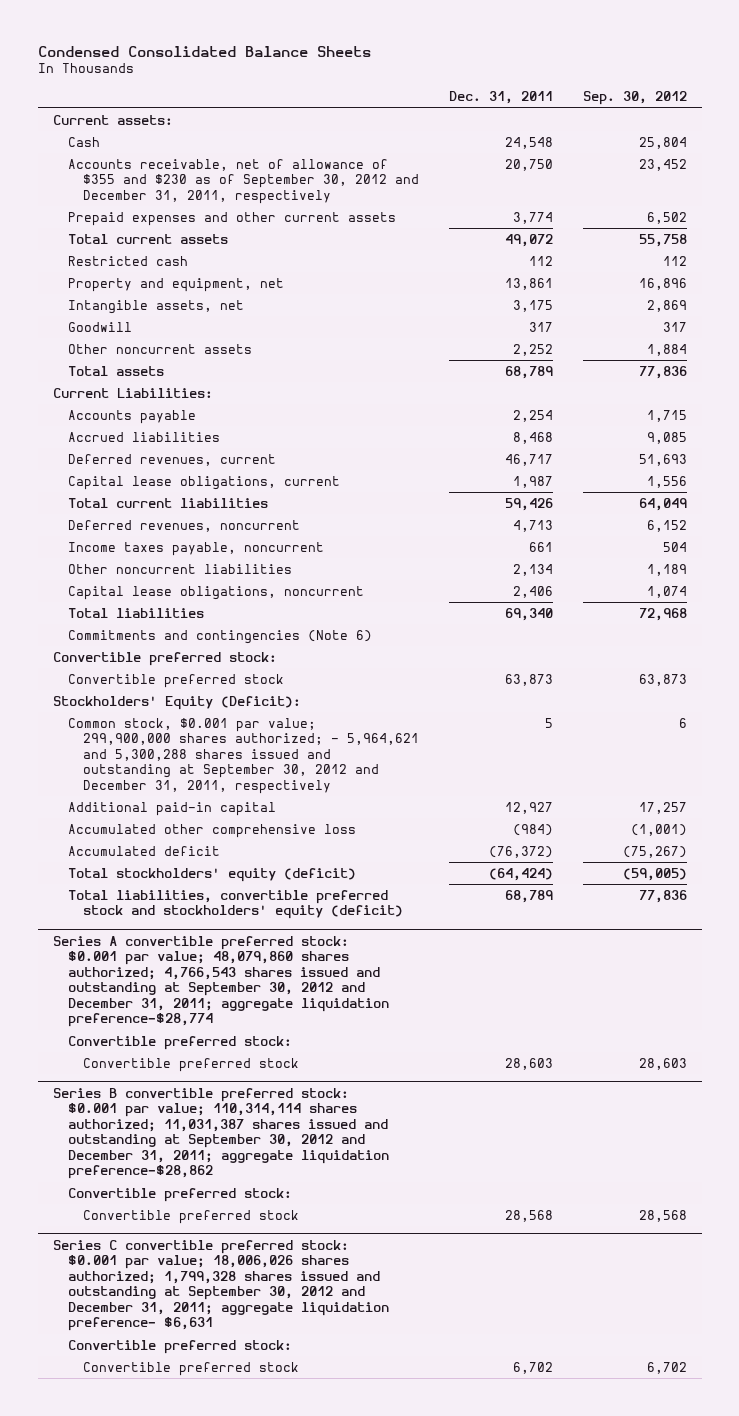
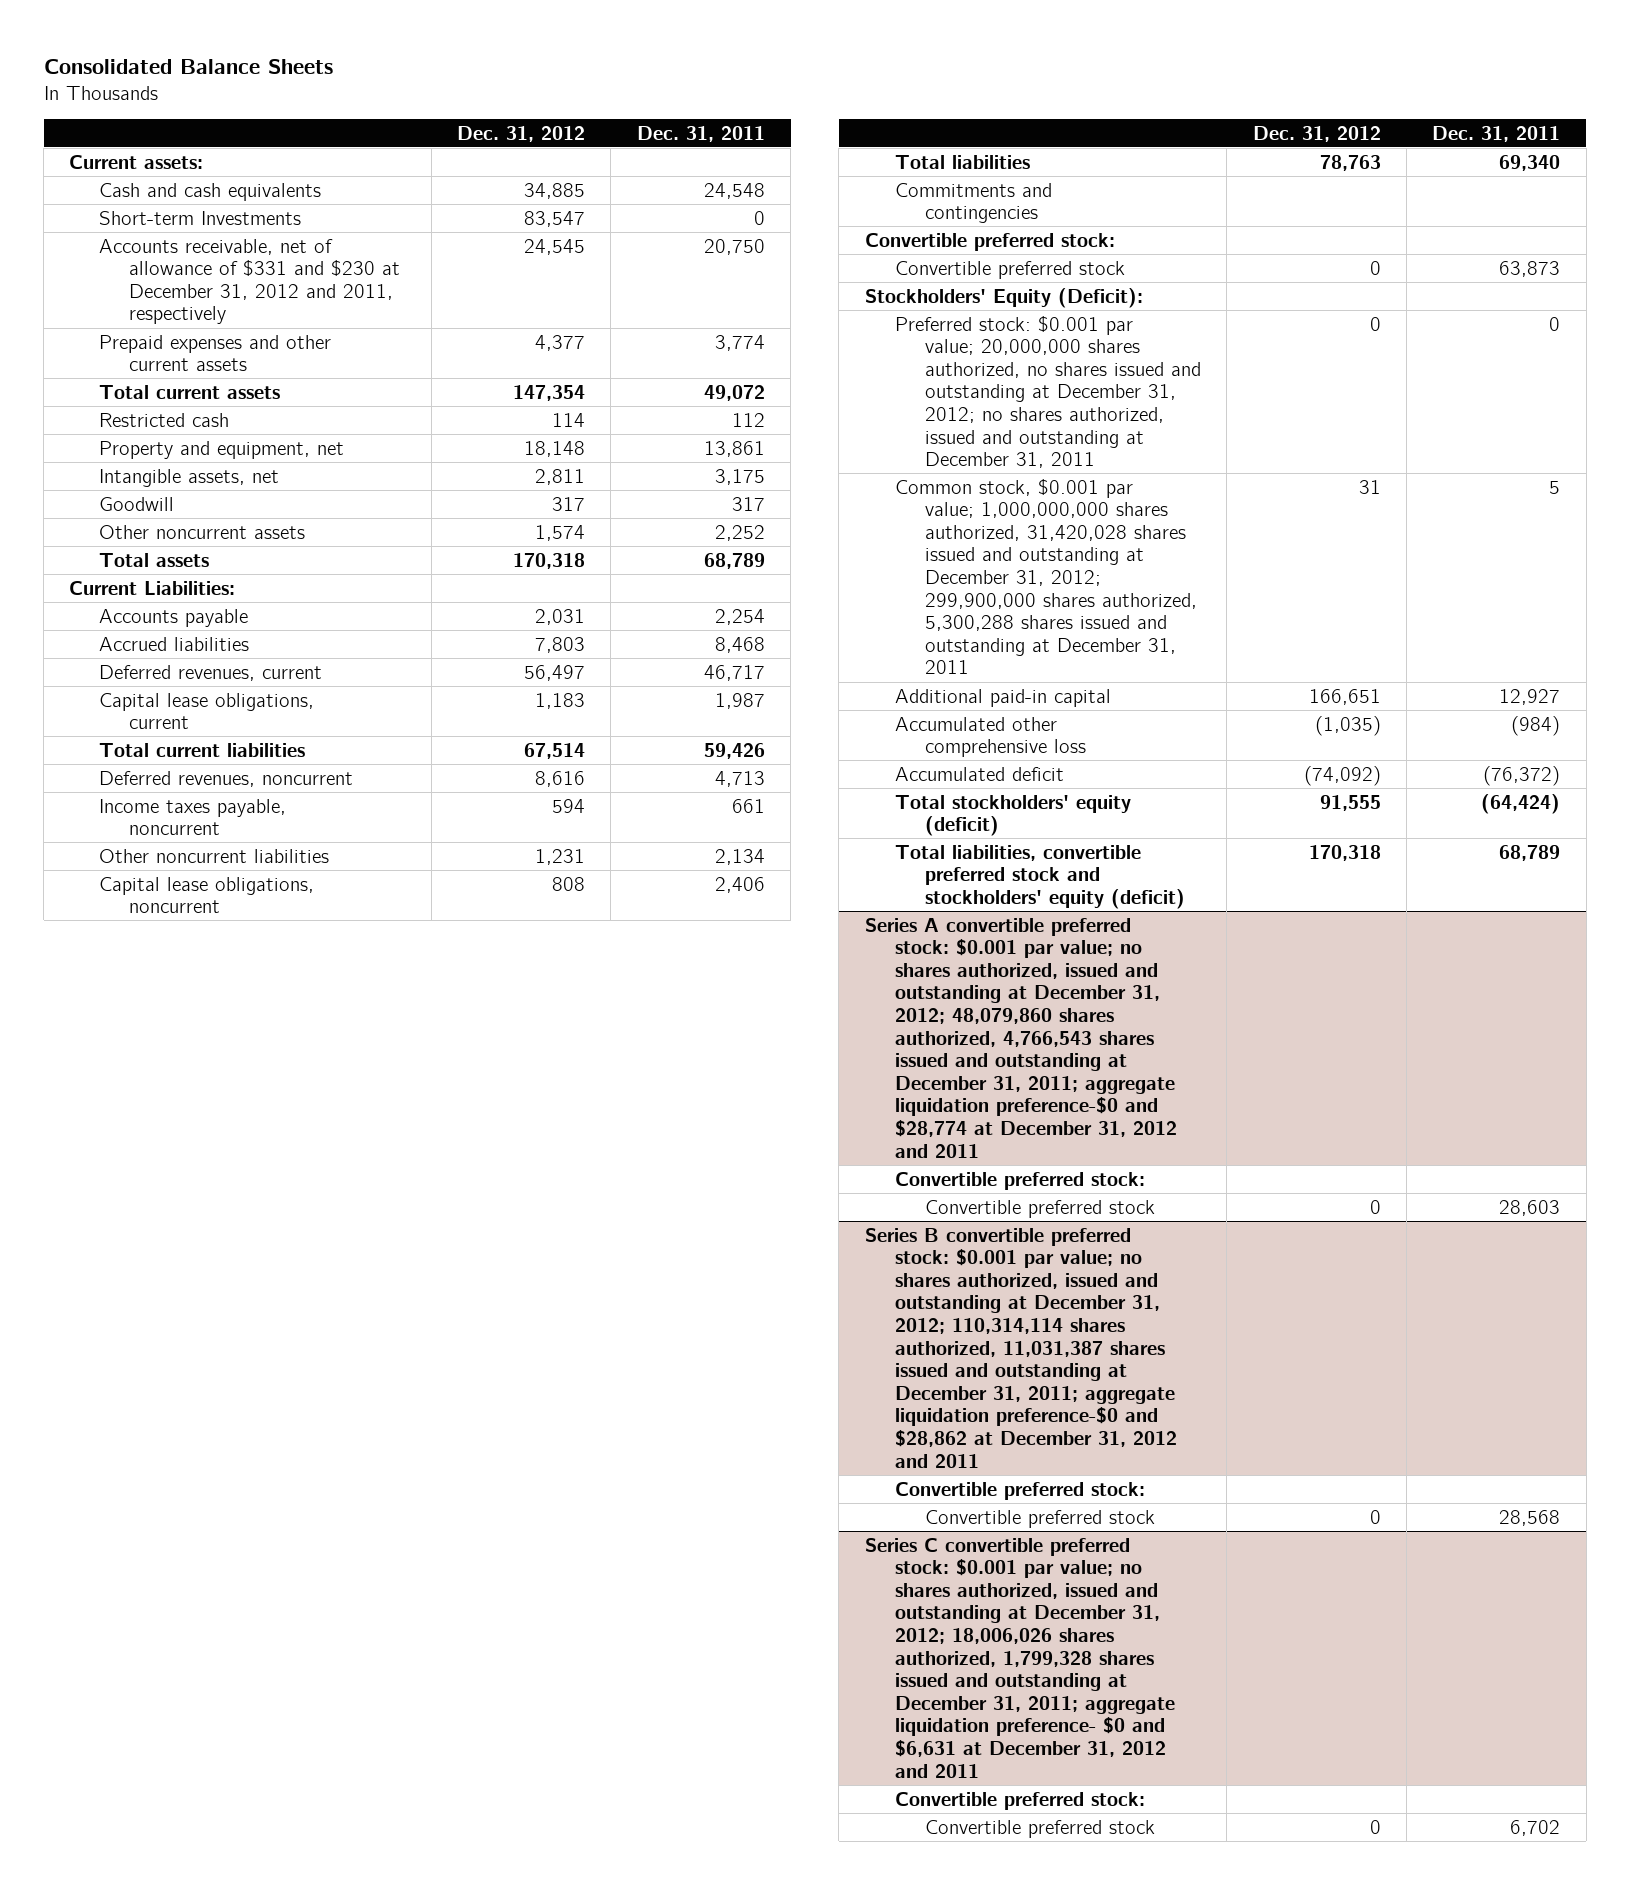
[37,45,371,57] Condensed Consolidated Balance Sheets -> [43,58,333,74] Consolidated Balance Sheets
[582,91,687,106] Sep. 30, 2012 -> none
none -> [457,125,586,142] Dec. 31, 2012
[67,136,100,147] Cash -> [99,182,322,201] Cash and cash equivalents
none -> [99,210,302,225] Short-term Investments
[67,158,420,204] Accounts receivable, net of allowance of $355 and $230 as of September 30, 2012 and December 31, 2011, respectively -> [99,238,401,325] Accounts receivable, net of allowance of $331 and $230 at December 31, 2012 and 2011, respectively
[67,629,372,644] Commitments and contingencies (Note 6) -> [894,182,1052,224] Commitments and contingencies
none -> [894,315,1201,469] Preferred stock: $0.001 par value; 20,000,000 shares authorized, no shares issued and outstanding at December 31, 2012; no shares authorized, issued and outstanding at December 31, 2011
[67,717,420,794] Common stock, $0.001 par value; 299,900,000 shares authorized; - 5,964,621 and 5,300,288 shares issued and outstanding at September 30, 2012 and December 31, 2011, respectively -> [894,478,1197,675] Common stock, $0.001 par value; 1,000,000,000 shares authorized, 31,420,028 shares issued and outstanding at December 31, 2012; 299,900,000 shares authorized, 5,300,288 shares issued and outstanding at December 31, 2011
[52,935,389,1028] Series A convertible preferred stock: $0.001 par value; 48,079,860 shares authorized; 4,766,543 shares issued and outstanding at September 30, 2012 and December 31, 2011; aggregate liquidation preference-$28,774 -> [864,917,1177,1158] Series A convertible preferred stock: $0.001 par value; no shares authorized, issued and outstanding at December 31, 2012; 48,079,860 shares authorized, 4,766,543 shares issued and outstanding at December 31, 2011; aggregate liquidation preference-$0 and $28,774 at December 31, 2012 and 2011
[52,1087,389,1180] Series B convertible preferred stock: $0.001 par value; 110,314,114 shares authorized; 11,031,387 shares issued and outstanding at September 30, 2012 and December 31, 2011; aggregate liquidation preference-$28,862 -> [864,1227,1177,1468] Series B convertible preferred stock: $0.001 par value; no shares authorized, issued and outstanding at December 31, 2012; 110,314,114 shares authorized, 11,031,387 shares issued and outstanding at December 31, 2011; aggregate liquidation preference-$0 and $28,862 at December 31, 2012 and 2011
[52,1239,389,1332] Series C convertible preferred stock: $0.001 par value; 18,006,026 shares authorized; 1,799,328 shares issued and outstanding at September 30, 2012 and December 31, 2011; aggregate liquidation preference- $6,631 -> [864,1537,1175,1778] Series C convertible preferred stock: $0.001 par value; no shares authorized, issued and outstanding at December 31, 2012; 18,006,026 shares authorized, 1,799,328 shares issued and outstanding at December 31, 2011; aggregate liquidation preference- $0 and $6,631 at December 31, 2012 and 2011

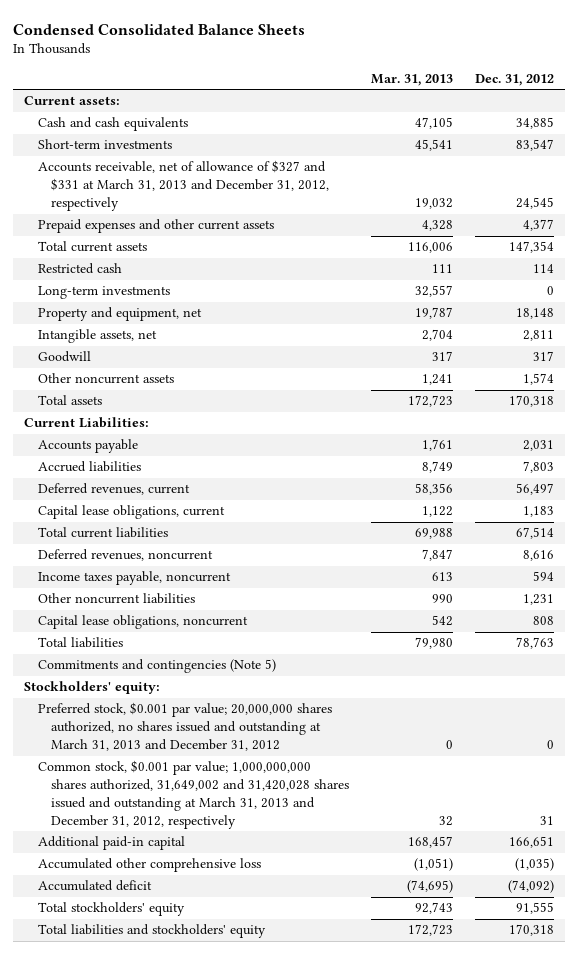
[43,58,333,74] Consolidated Balance Sheets -> [13,23,306,35] Condensed Consolidated Balance Sheets
[636,125,765,142] Dec. 31, 2011 -> none
none -> [371,73,454,86] Mar. 31, 2013
[99,210,302,225] Short-term Investments -> [37,139,172,150] Short-term investments
[99,238,401,325] Accounts receivable, net of allowance of $331 and $230 at December 31, 2012 and 2011, respectively -> [37,160,330,212] Accounts receivable, net of allowance of $327 and $331 at March 31, 2013 and December 31, 2012, respectively
none -> [37,286,170,300] Long-term investments
[864,232,1115,251] Convertible preferred stock: -> none
[894,260,1125,279] Convertible preferred stock -> none
[894,182,1052,224] Commitments and contingencies -> [37,659,276,674] Commitments and contingencies (Note 5)
[864,287,1143,308] Stockholders' Equity (Deficit): -> [24,681,161,695] Stockholders' equity:
[894,315,1201,469] Preferred stock: $0.001 par value; 20,000,000 shares authorized, no shares issued and outstanding at December 31, 2012; no shares authorized, issued and outstanding at December 31, 2011 -> [37,702,332,752] Preferred stock, $0.001 par value; 20,000,000 shares authorized, no shares issued and outstanding at March 31, 2013 and December 31, 2012
[894,478,1197,675] Common stock, $0.001 par value; 1,000,000,000 shares authorized, 31,420,028 shares issued and outstanding at December 31, 2012; 299,900,000 shares authorized, 5,300,288 shares issued and outstanding at December 31, 2011 -> [37,760,350,830] Common stock, $0.001 par value; 1,000,000,000 shares authorized, 31,649,002 and 31,420,028 shares issued and outstanding at March 31, 2013 and December 31, 2012, respectively
[864,917,1177,1158] Series A convertible preferred stock: $0.001 par value; no shares authorized, issued and outstanding at December 31, 2012; 48,079,860 shares authorized, 4,766,543 shares issued and outstanding at December 31, 2011; aggregate liquidation preference-$0 and $28,774 at December 31, 2012 and 2011 -> none
[894,1171,1145,1190] Convertible preferred stock: -> none
[924,1199,1155,1218] Convertible preferred stock -> none
[864,1227,1177,1468] Series B convertible preferred stock: $0.001 par value; no shares authorized, issued and outstanding at December 31, 2012; 110,314,114 shares authorized, 11,031,387 shares issued and outstanding at December 31, 2011; aggregate liquidation preference-$0 and $28,862 at December 31, 2012 and 2011 -> none
[894,1481,1145,1500] Convertible preferred stock: -> none
[924,1509,1155,1528] Convertible preferred stock -> none
[864,1537,1175,1778] Series C convertible preferred stock: $0.001 par value; no shares authorized, issued and outstanding at December 31, 2012; 18,006,026 shares authorized, 1,799,328 shares issued and outstanding at December 31, 2011; aggregate liquidation preference- $0 and $6,631 at December 31, 2012 and 2011 -> none
[894,1791,1145,1810] Convertible preferred stock: -> none
[924,1819,1155,1838] Convertible preferred stock -> none
[894,794,1131,837] Total stockholders' equity (deficit) -> [37,902,185,917] Total stockholders' equity
[894,844,1185,909] Total liabilities, convertible preferred stock and stockholders' equity (deficit) -> [37,924,266,939] Total liabilities and stockholders' equity

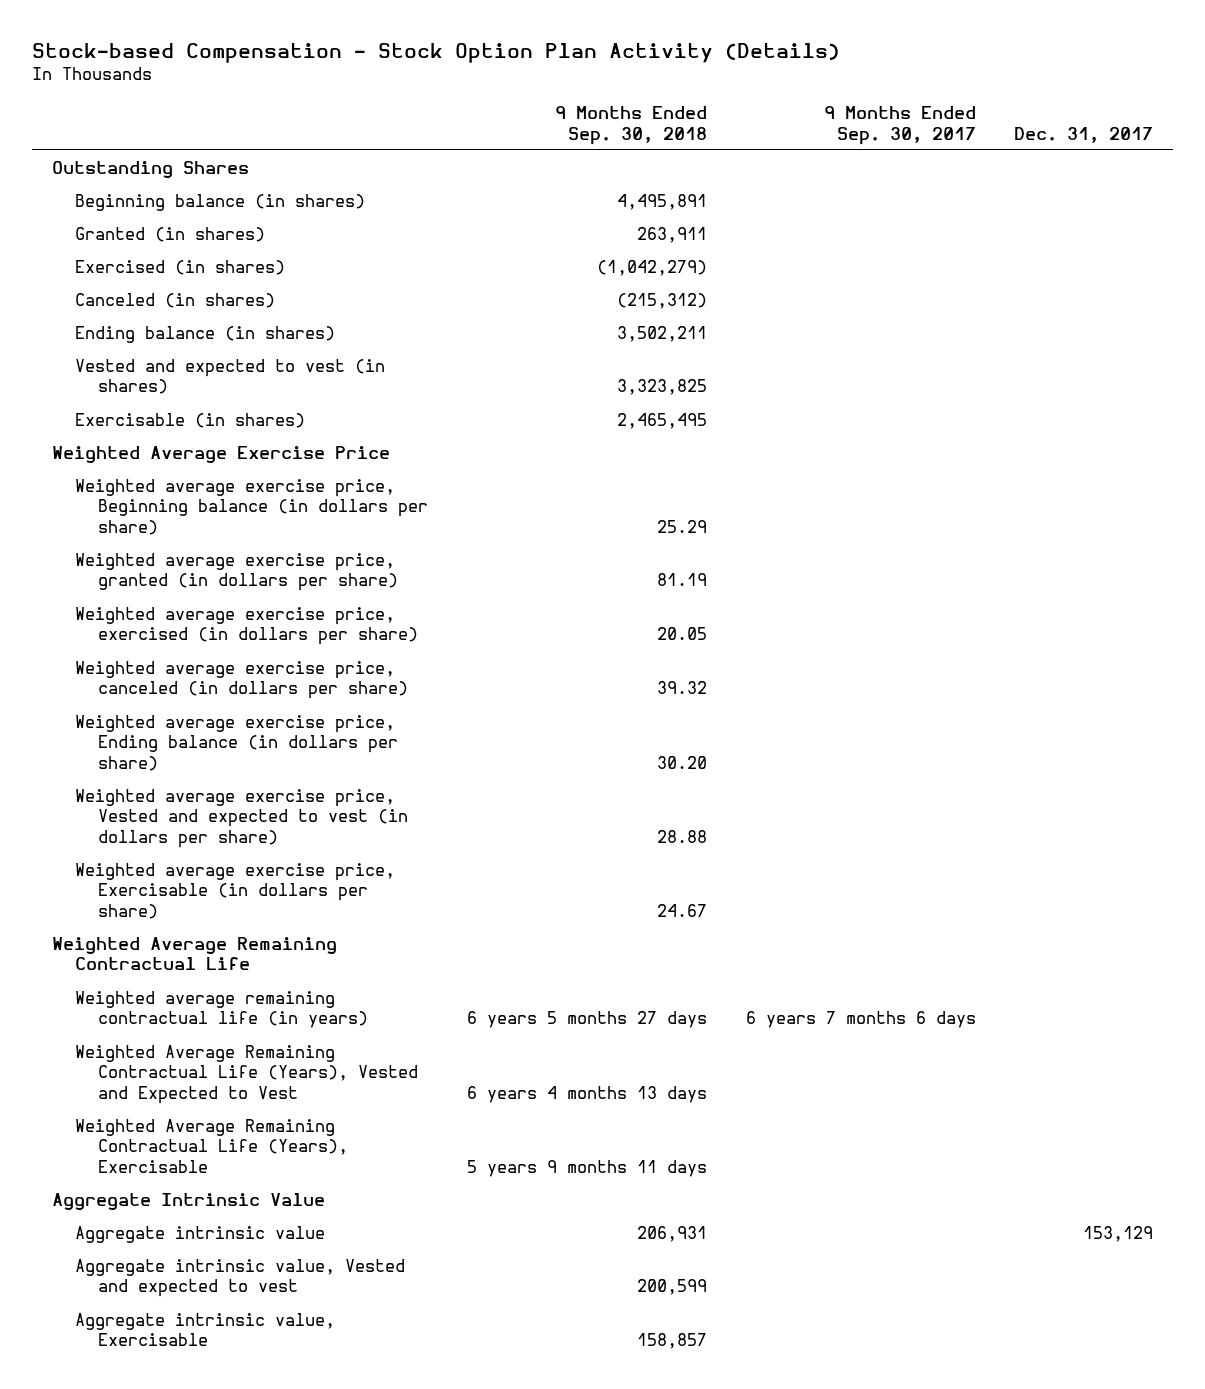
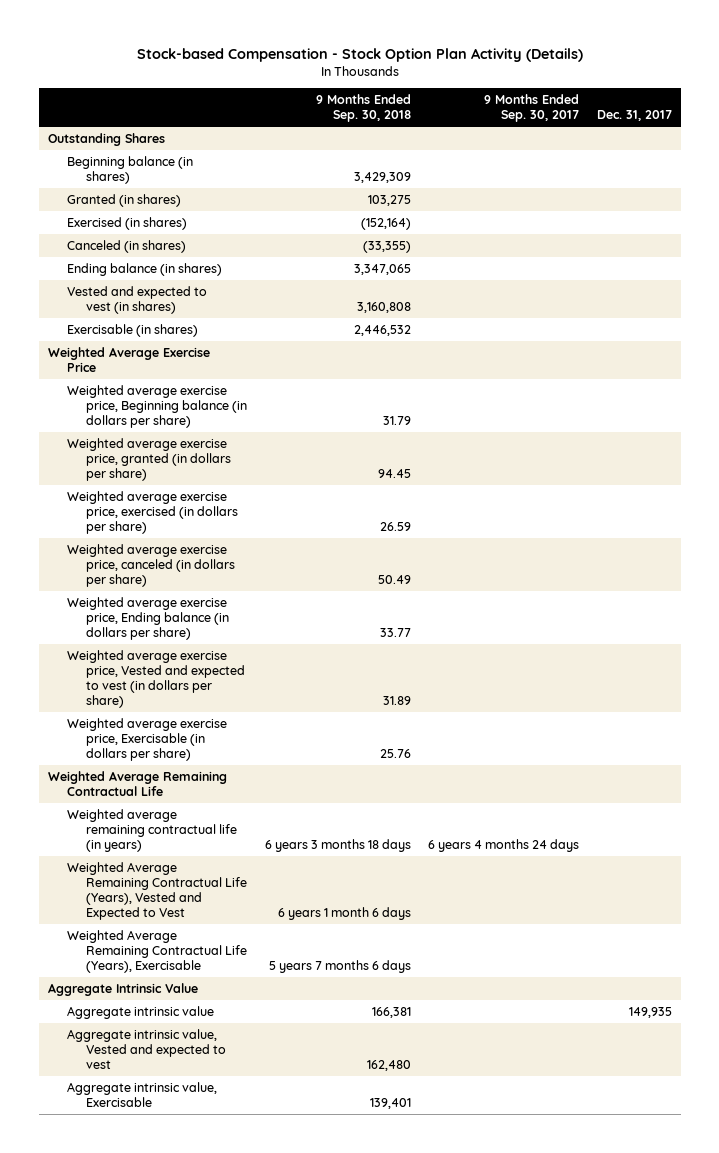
[616,193,707,210] 4,495,891 -> [353,171,411,183] 3,429,309
[636,226,707,243] 263,911 -> [367,195,411,207] 103,275
[596,259,707,276] (1,042,279) -> [360,218,411,231] (152,164)
[616,292,707,309] (215,312) -> [362,241,411,254] (33,355)
[616,325,707,342] 3,502,211 -> [353,264,411,276] 3,347,065
[616,379,707,396] 3,323,825 -> [356,301,411,313] 3,160,808
[616,412,707,429] 2,465,495 -> [353,325,411,337] 2,446,532
[656,519,707,533] 25.29 -> [382,415,411,425] 31.79
[656,573,707,587] 81.19 -> [377,468,411,478] 94.45
[656,627,707,641] 20.05 -> [379,521,411,531] 26.59
[656,681,707,695] 39.32 -> [377,574,411,584] 50.49
[656,755,707,769] 30.20 -> [379,627,411,637] 33.77
[656,829,707,843] 28.88 -> [382,695,411,705] 31.89
[656,903,707,917] 24.67 -> [379,748,411,758] 25.76
[466,1011,707,1029] 6 years 5 months 27 days -> [264,838,411,852] 6 years 3 months 18 days
[745,1011,976,1029] 6 years 7 months 6 days -> [428,838,580,852] 6 years 4 months 24 days
[466,1085,707,1103] 6 years 4 months 13 days -> [277,906,411,920] 6 years 1 month 6 days
[466,1159,707,1177] 5 years 9 months 11 days -> [268,959,411,973] 5 years 7 months 6 days
[636,1225,707,1242] 206,931 -> [371,1007,411,1019] 166,381
[1083,1225,1154,1242] 153,129 -> [628,1007,672,1019] 149,935
[636,1279,707,1296] 200,599 -> [366,1059,411,1071] 162,480
[636,1333,707,1350] 158,857 -> [369,1097,411,1109] 139,401

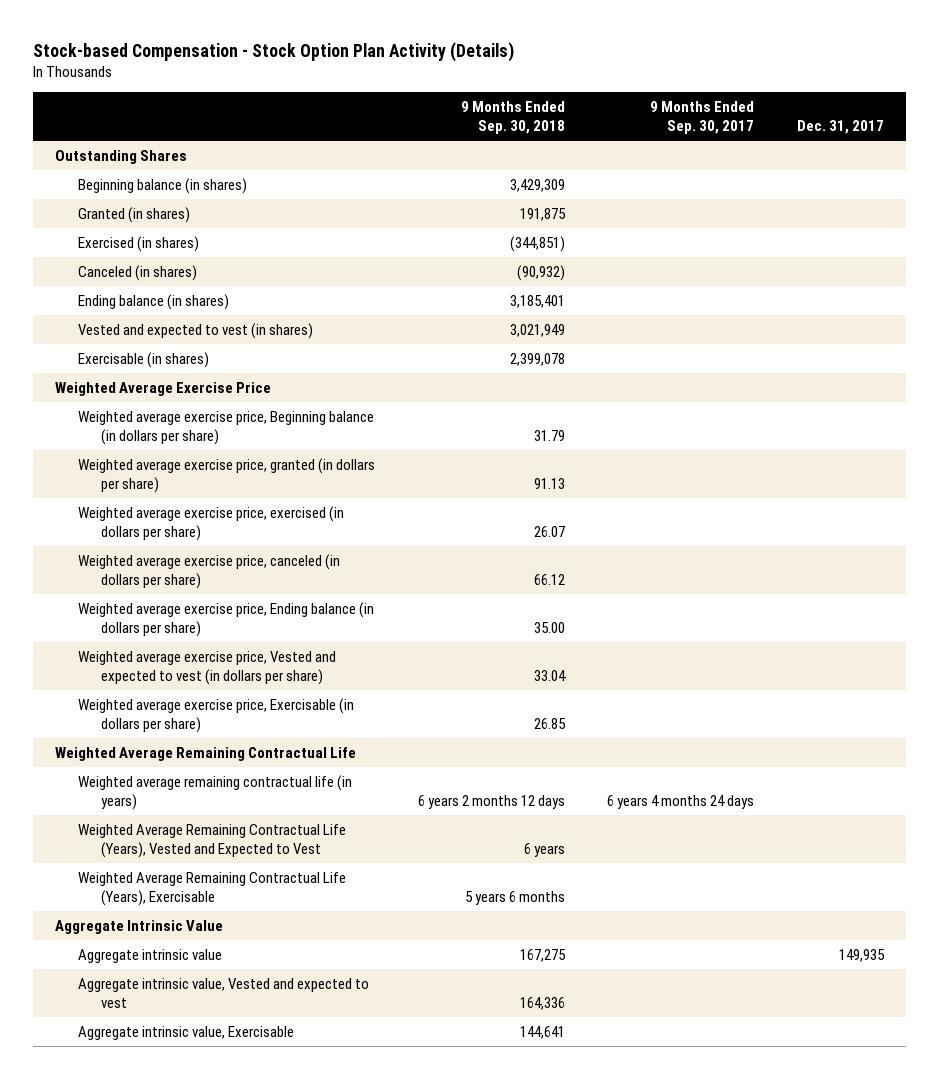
[367,195,411,207] 103,275 -> [519,207,566,221] 191,875
[360,218,411,231] (152,164) -> [509,235,565,252] (344,851)
[362,241,411,254] (33,355) -> [516,264,565,281] (90,932)
[353,264,411,276] 3,347,065 -> [509,294,565,308] 3,185,401
[356,301,411,313] 3,160,808 -> [509,323,565,337] 3,021,949
[353,325,411,337] 2,446,532 -> [509,352,565,366] 2,399,078
[377,468,411,478] 94.45 -> [533,477,565,489] 91.13
[379,521,411,531] 26.59 -> [533,525,565,537] 26.07
[377,574,411,584] 50.49 -> [533,573,565,585] 66.12
[379,627,411,637] 33.77 -> [533,621,565,633] 35.00
[382,695,411,705] 31.89 -> [533,669,566,681] 33.04
[379,748,411,758] 25.76 -> [533,717,566,729] 26.85
[264,838,411,852] 6 years 3 months 18 days -> [417,794,565,809] 6 years 2 months 12 days
[277,906,411,920] 6 years 1 month 6 days -> [523,842,565,857] 6 years
[268,959,411,973] 5 years 7 months 6 days -> [464,890,565,905] 5 years 6 months
[371,1007,411,1019] 166,381 -> [519,948,566,962] 167,275
[366,1059,411,1071] 162,480 -> [519,996,565,1010] 164,336
[369,1097,411,1109] 139,401 -> [519,1025,565,1039] 144,641

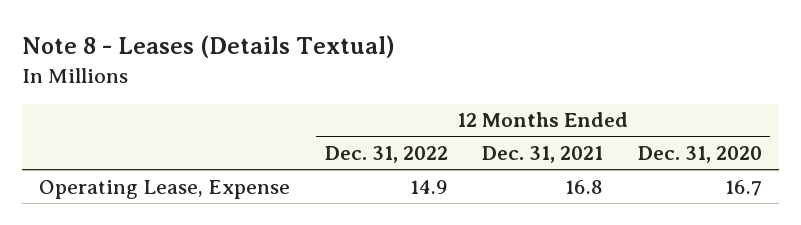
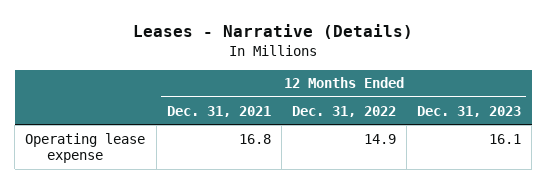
[21,35,395,59] Note 8 - Leases (Details Textual) -> [133,23,414,39] Leases - Narrative (Details)
[637,146,762,164] Dec. 31, 2020 -> none
none -> [417,105,522,117] Dec. 31, 2023
[39,179,291,199] Operating Lease, Expense -> [25,132,146,164] Operating lease expense

